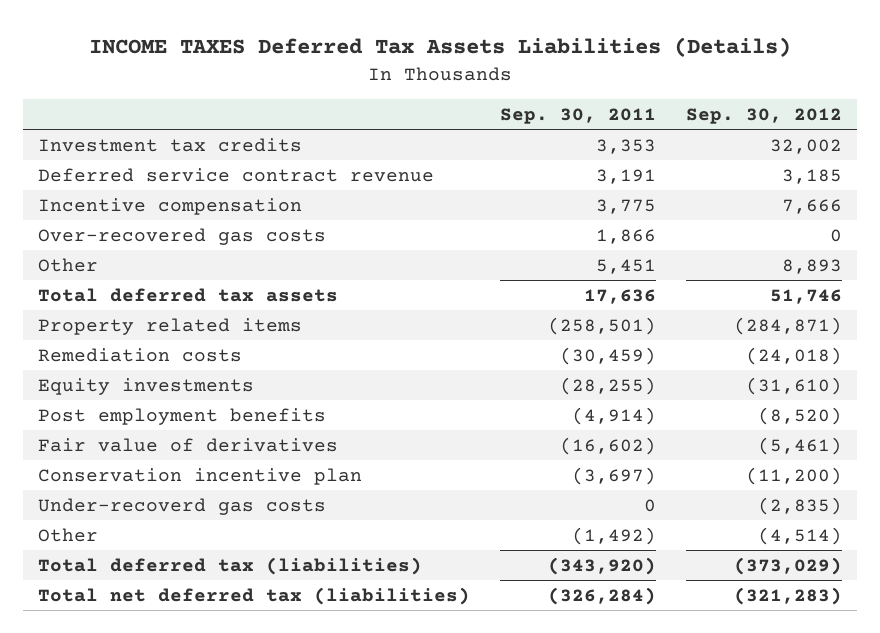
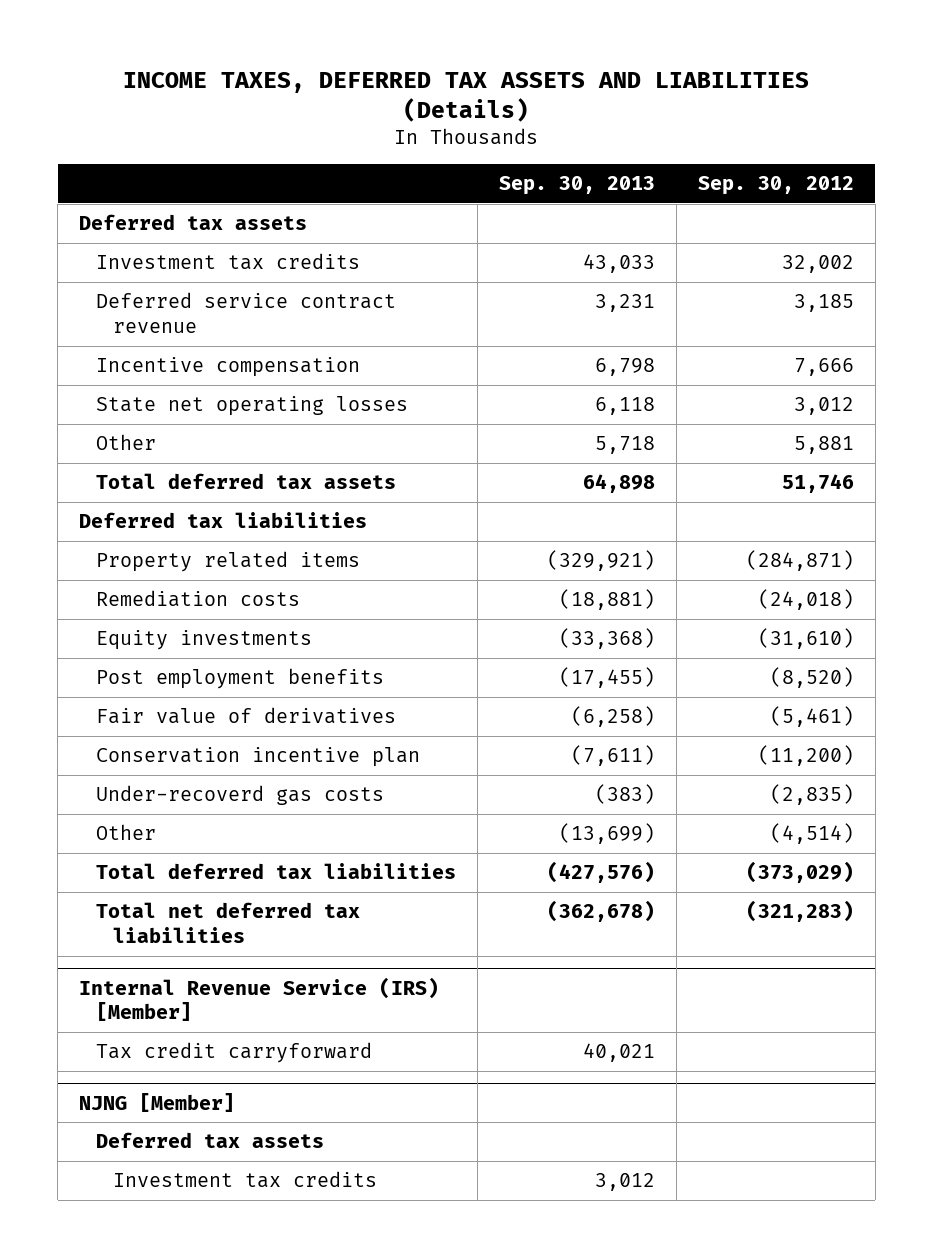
[88,37,791,58] INCOME TAXES Deferred Tax Assets Liabilities (Details) -> [123,71,810,123] INCOME TAXES, DEFERRED TAX ASSETS AND LIABILITIES (Details)
[499,108,656,125] Sep. 30, 2011 -> none
none -> [498,176,655,196] Sep. 30, 2013
none -> [79,214,308,231] Deferred tax assets
[38,227,327,245] Over-recovered gas costs -> none
none -> [95,396,408,417] State net operating losses
[781,258,842,274] 8,893 -> [793,436,854,455] 5,881
none -> [79,512,368,529] Deferred tax liabilities
[38,556,423,575] Total deferred tax (liabilities) -> [95,863,456,880] Total deferred tax liabilities
[38,586,471,605] Total net deferred tax (liabilities) -> [95,902,360,943] Total net deferred tax liabilities
none -> [79,976,440,1022] Internal Revenue Service (IRS) [Member]
none -> [95,1042,372,1064] Tax credit carryforward
none -> [79,1092,236,1112] NJNG [Member]
none -> [95,1132,324,1149] Deferred tax assets
none -> [112,1171,377,1189] Investment tax credits

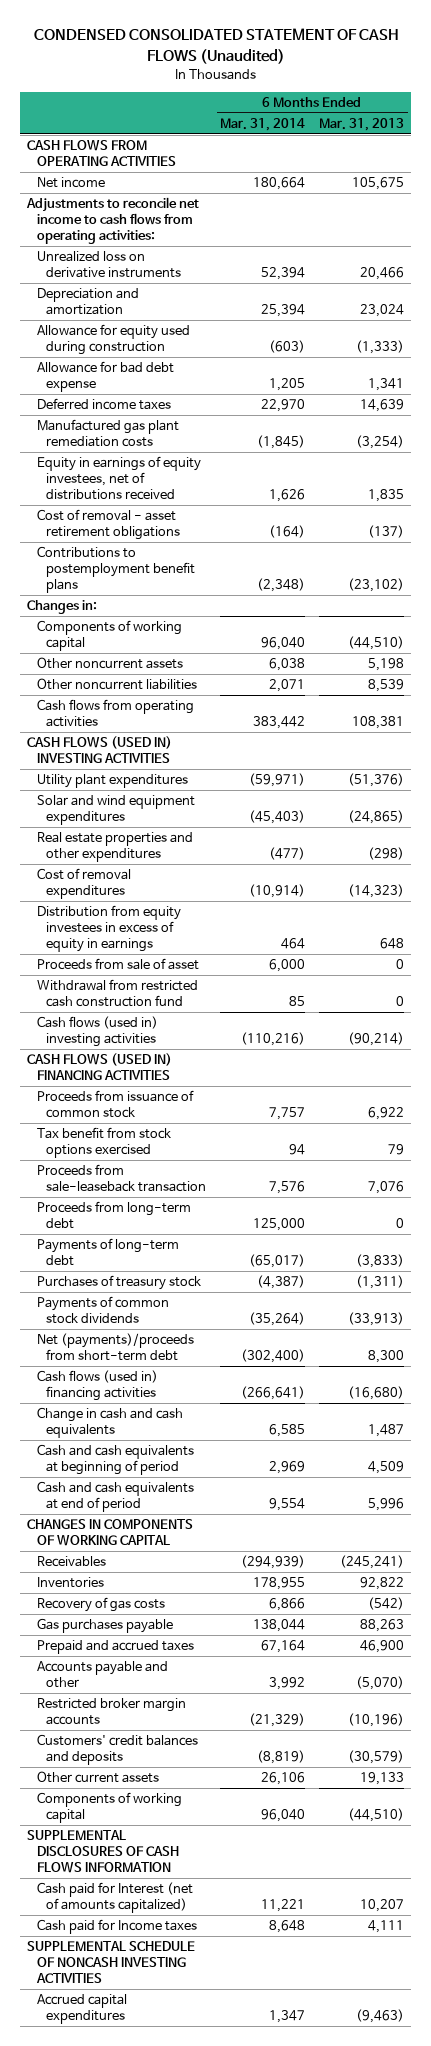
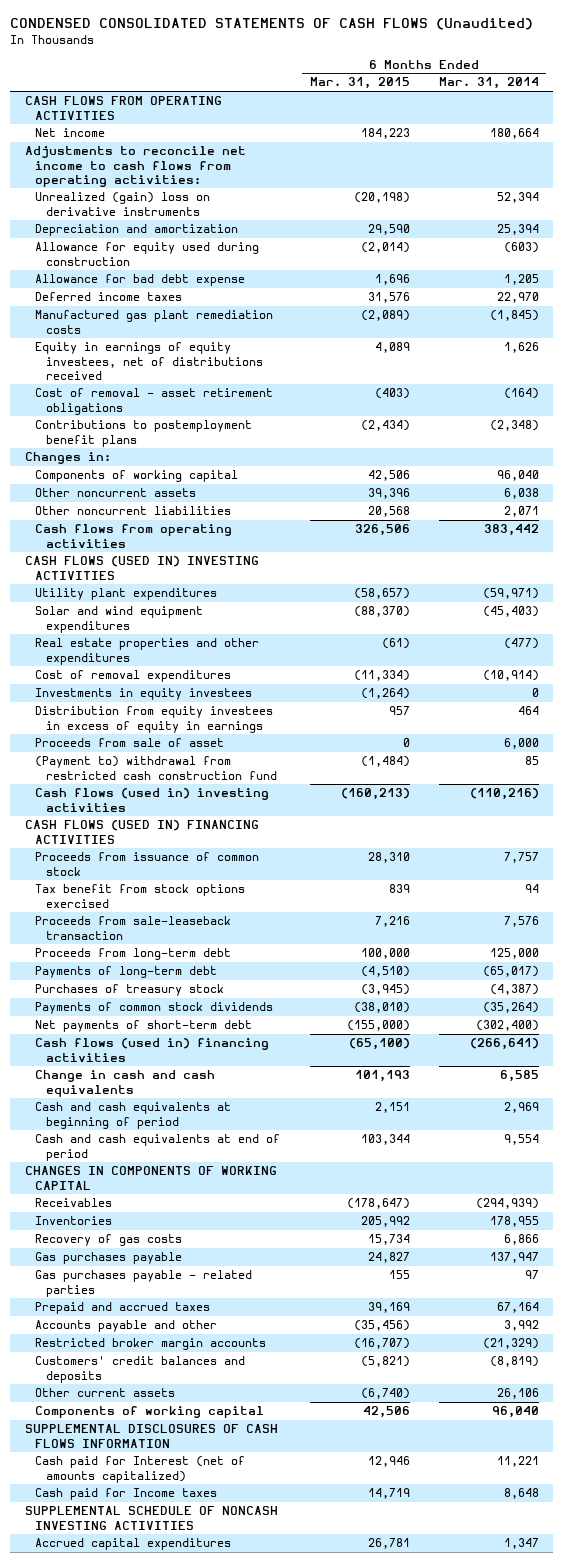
[33,28,399,64] CONDENSED CONSOLIDATED STATEMENT OF CASH FLOWS (Unaudited) -> [10,18,534,31] CONDENSED CONSOLIDATED STATEMENTS OF CASH FLOWS (Unaudited)
[319,118,405,132] Mar. 31, 2013 -> none
none -> [309,77,410,90] Mar. 31, 2015
[36,251,182,279] Unrealized loss on derivative instruments -> [35,192,211,216] Unrealized (gain) loss on derivative instruments
none -> [35,688,253,701] Investments in equity investees
[36,979,198,1008] Withdrawal from restricted cash construction fund -> [35,756,277,780] (Payment to) withdrawal from restricted cash construction fund
[36,1333,194,1362] Net (payments)/proceeds from short-term debt -> [35,1020,253,1033] Net payments of short-term debt
[253,1619,306,1633] 138,044 -> [489,1252,539,1264] 137,947
none -> [35,1270,253,1297] Gas purchases payable - related parties

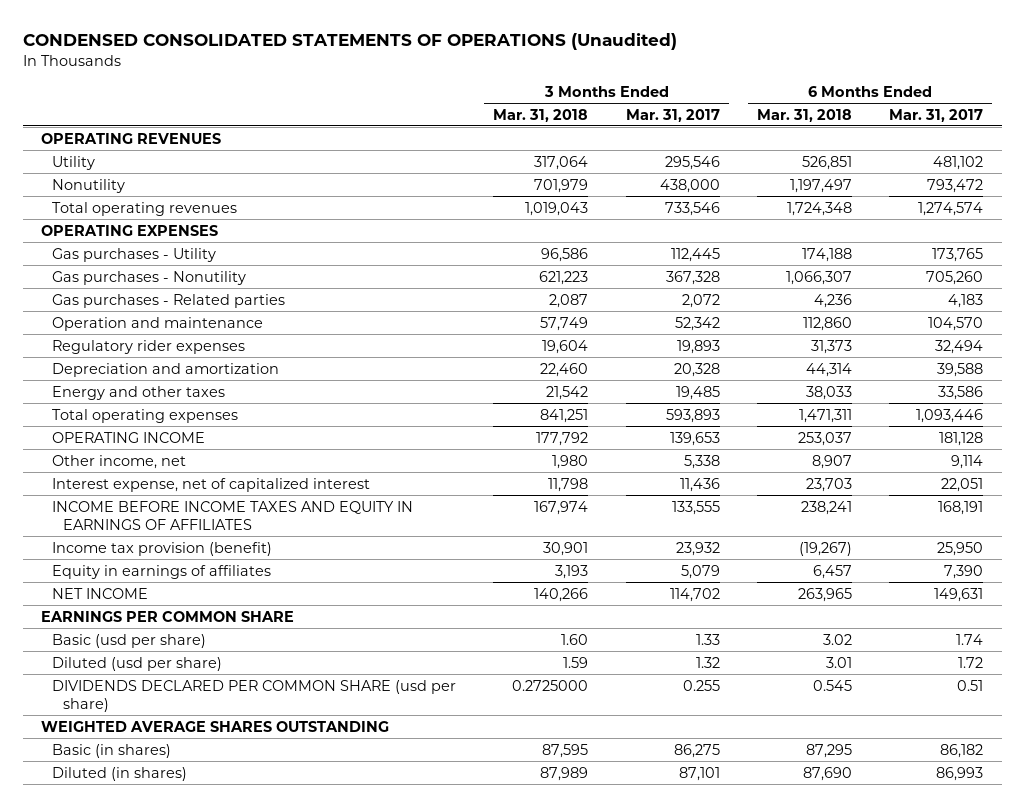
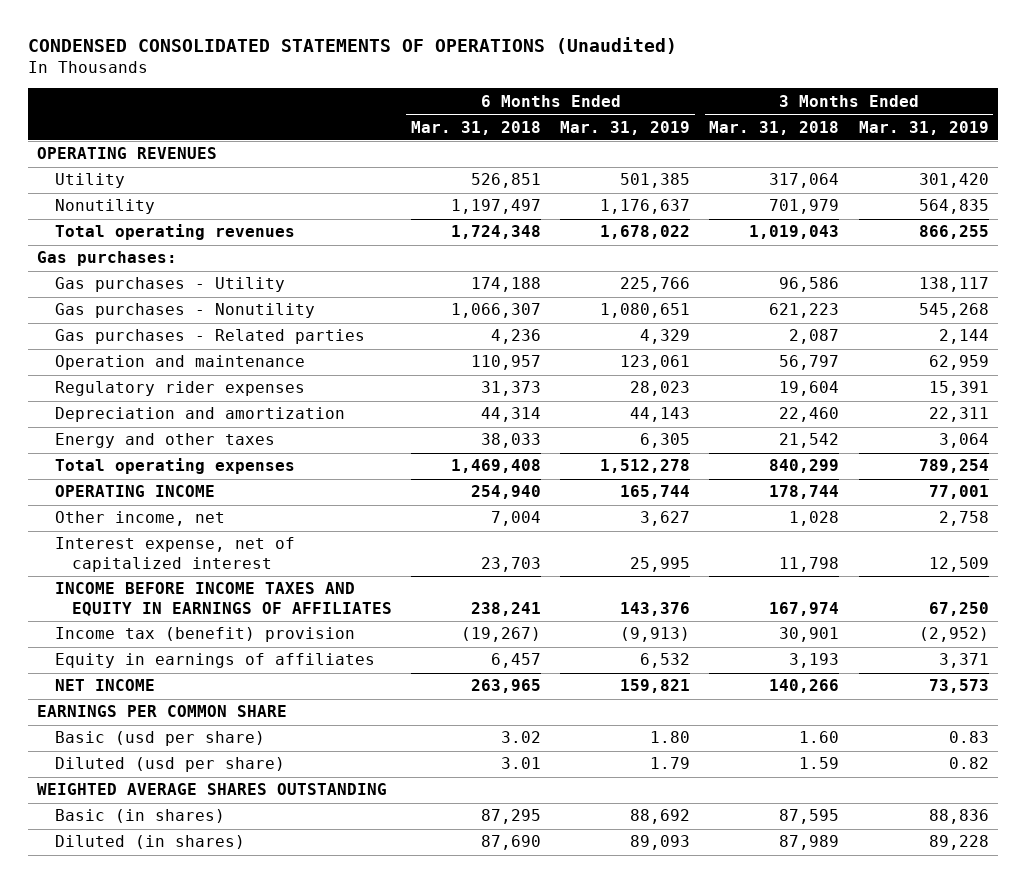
[625,108,720,122] Mar. 31, 2017 -> none
[889,108,984,122] Mar. 31, 2017 -> none
none -> [560,120,691,135] Mar. 31, 2019
none -> [858,120,989,135] Mar. 31, 2019
[41,224,219,236] OPERATING EXPENSES -> none
none -> [37,251,178,267] Gas purchases:
[540,316,589,331] 57,749 -> [779,355,840,371] 56,797
[802,316,852,331] 112,860 -> [471,355,542,371] 110,957
[540,408,589,423] 841,251 -> [769,459,840,474] 840,299
[798,408,852,423] 1,471,311 -> [451,459,542,474] 1,469,408
[536,431,589,446] 177,792 -> [769,485,840,500] 178,744
[797,431,852,446] 253,037 -> [471,485,542,500] 254,940
[552,454,589,469] 1,980 -> [789,511,840,527] 1,028
[811,454,852,469] 8,907 -> [491,511,542,527] 7,004
[52,541,273,556] Income tax provision (benefit) -> [54,627,355,643] Income tax (benefit) provision
[52,679,457,712] DIVIDENDS DECLARED PER COMMON SHARE (usd per share) -> none

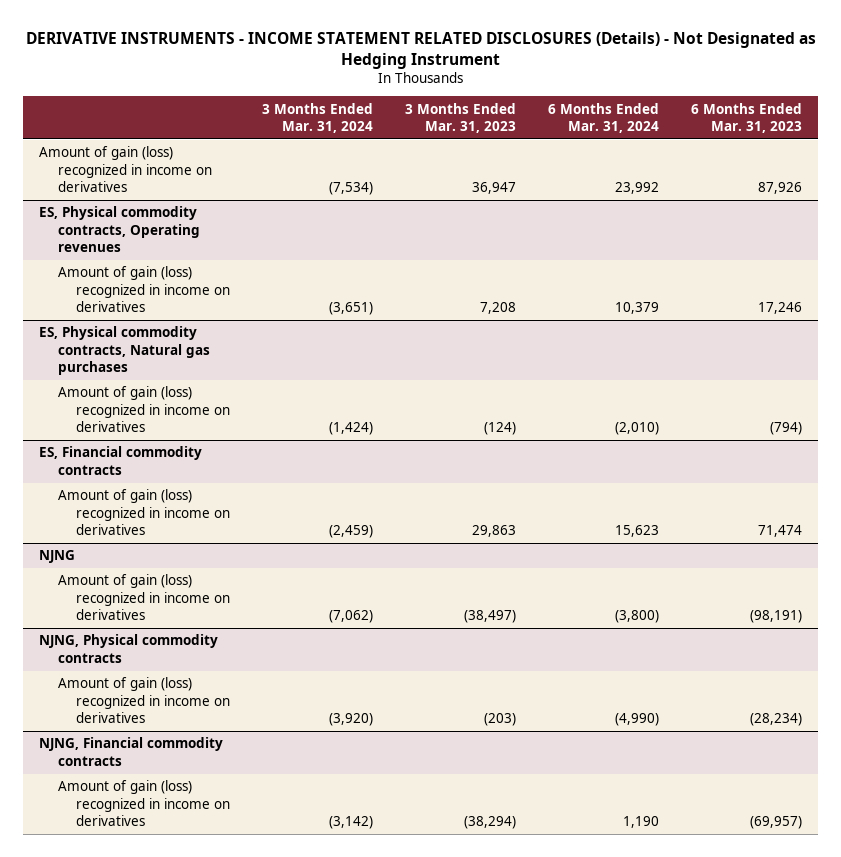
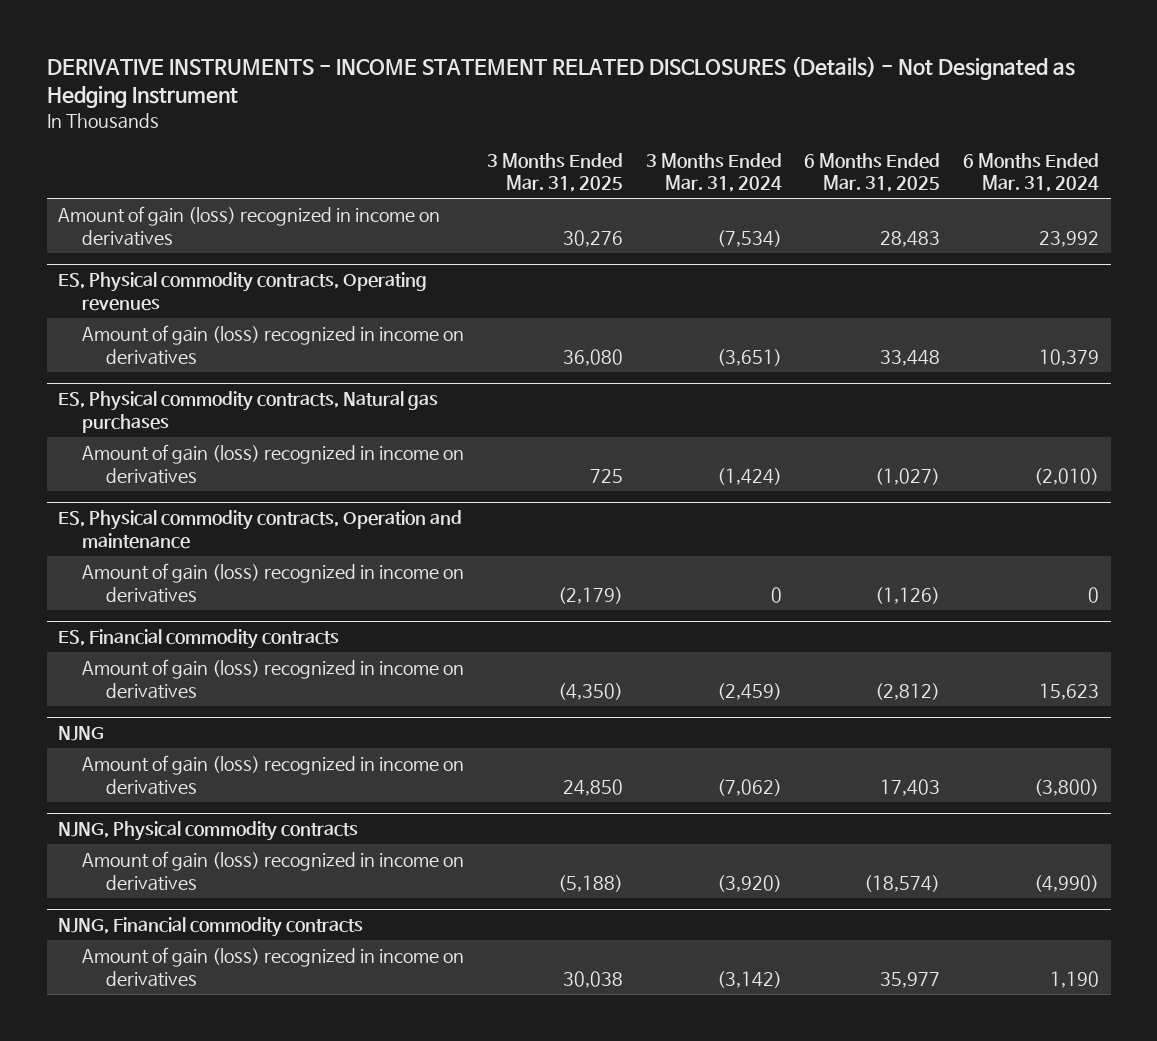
[405,102,517,134] 3 Months Ended Mar. 31, 2023 -> none
[691,102,803,134] 6 Months Ended Mar. 31, 2023 -> none
none -> [486,152,623,193] 3 Months Ended Mar. 31, 2025
none -> [804,152,941,193] 6 Months Ended Mar. 31, 2025
none -> [57,510,462,550] ES, Physical commodity contracts, Operation and maintenance
none -> [81,562,464,603] Amount of gain (loss) recognized in income on derivatives

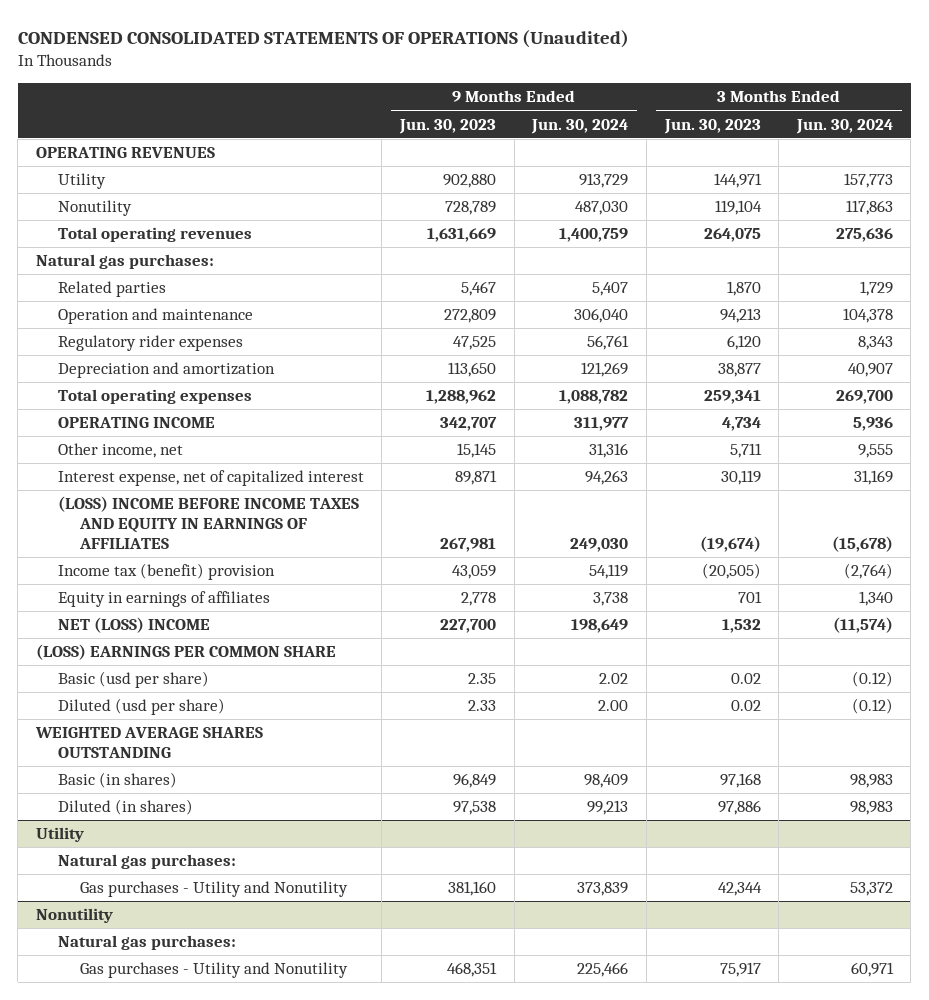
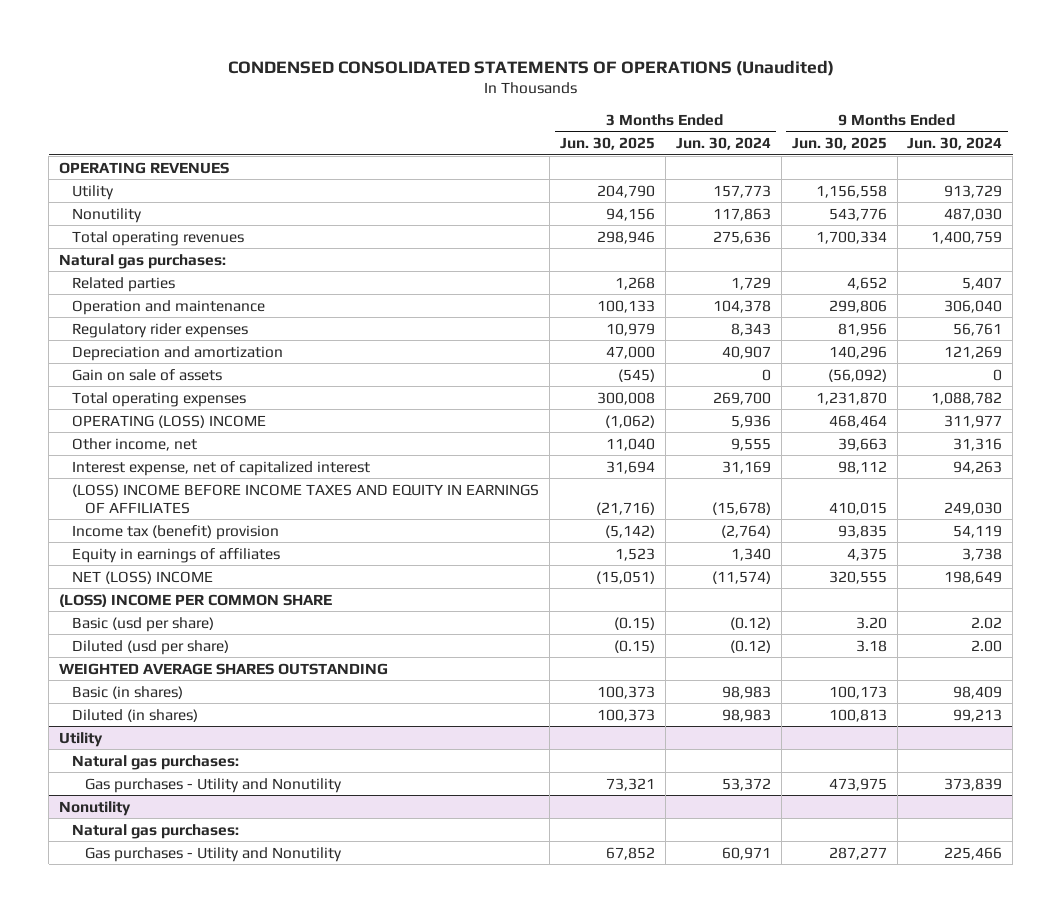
[399,118,497,134] Jun. 30, 2023 -> none
[663,118,761,134] Jun. 30, 2023 -> none
none -> [559,137,655,151] Jun. 30, 2025
none -> [791,137,887,151] Jun. 30, 2025
none -> [72,368,223,381] Gain on sale of assets
[57,417,215,429] OPERATING INCOME -> [72,414,267,428] OPERATING (LOSS) INCOME
[36,644,337,661] (LOSS) EARNINGS PER COMMON SHARE -> [58,593,332,607] (LOSS) INCOME PER COMMON SHARE

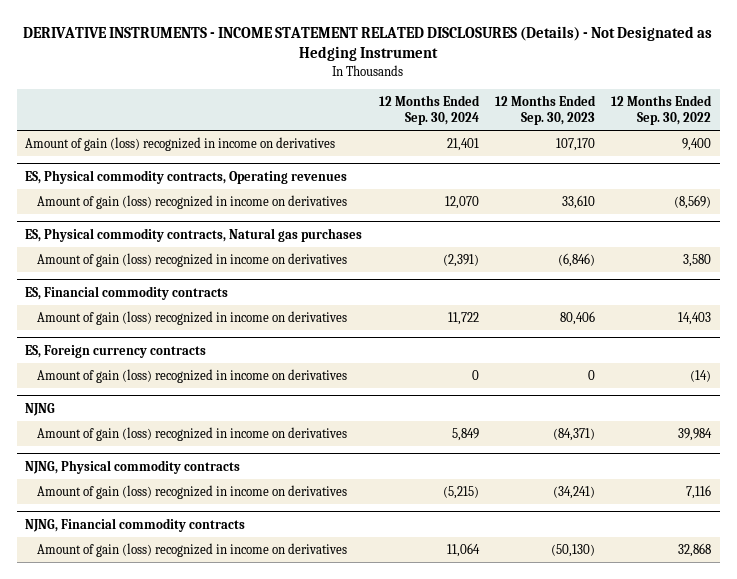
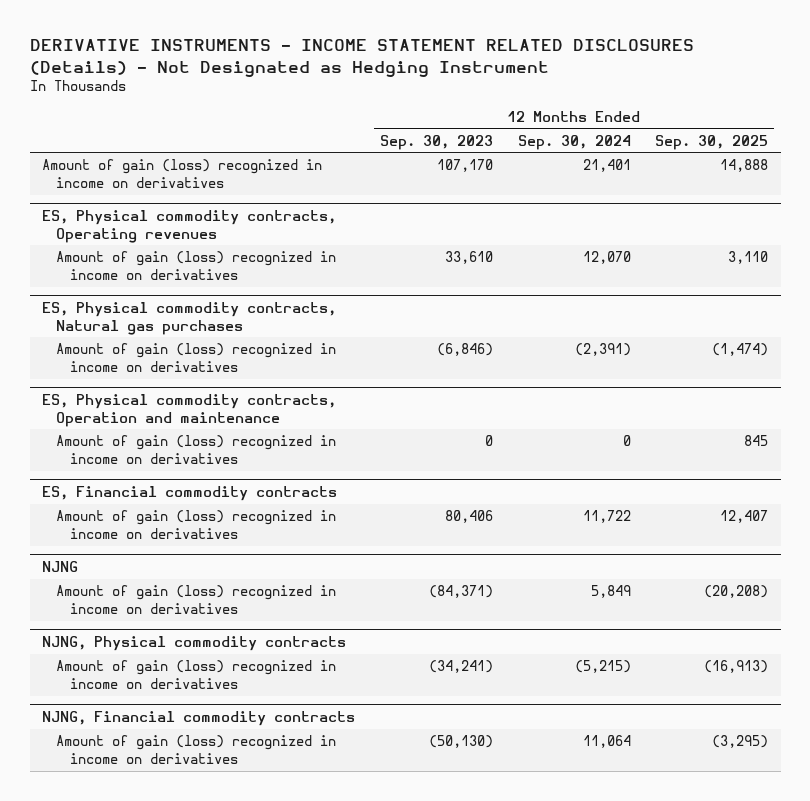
[611,95,713,126] 12 Months Ended Sep. 30, 2022 -> none
none -> [655,134,769,150] Sep. 30, 2025
none -> [42,393,337,427] ES, Physical commodity contracts, Operation and maintenance
none -> [55,435,336,464] Amount of gain (loss) recognized in income on derivatives
[25,344,207,358] ES, Foreign currency contracts -> none
[37,369,348,384] Amount of gain (loss) recognized in income on derivatives -> none

